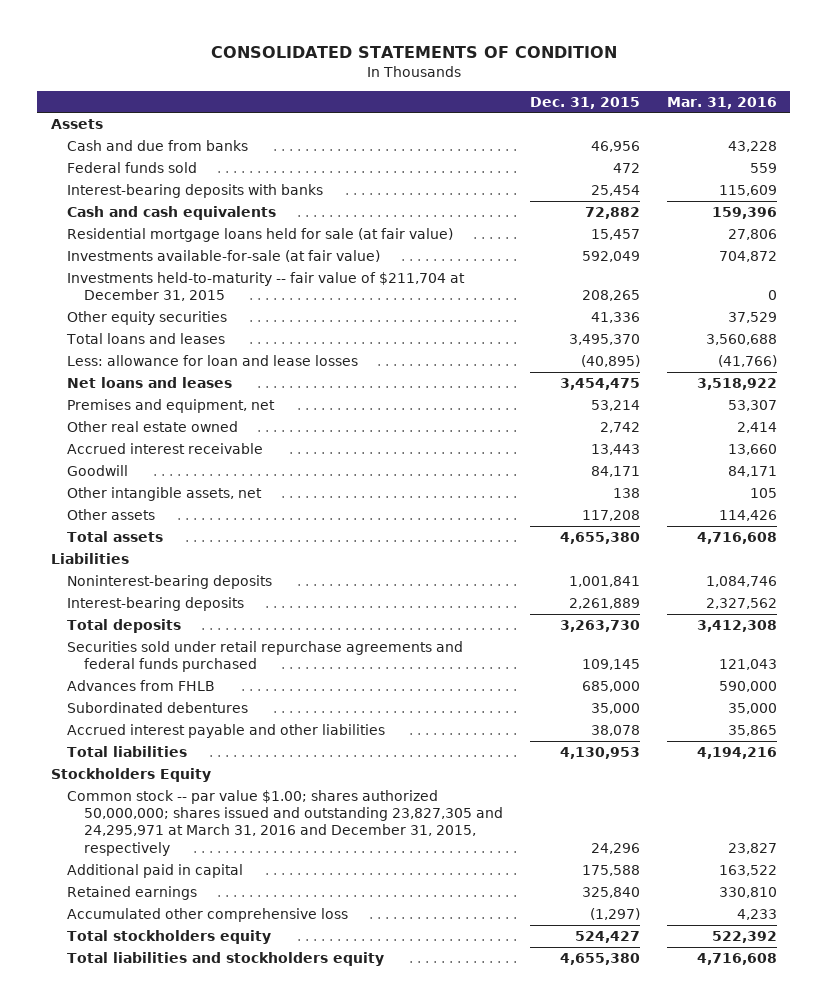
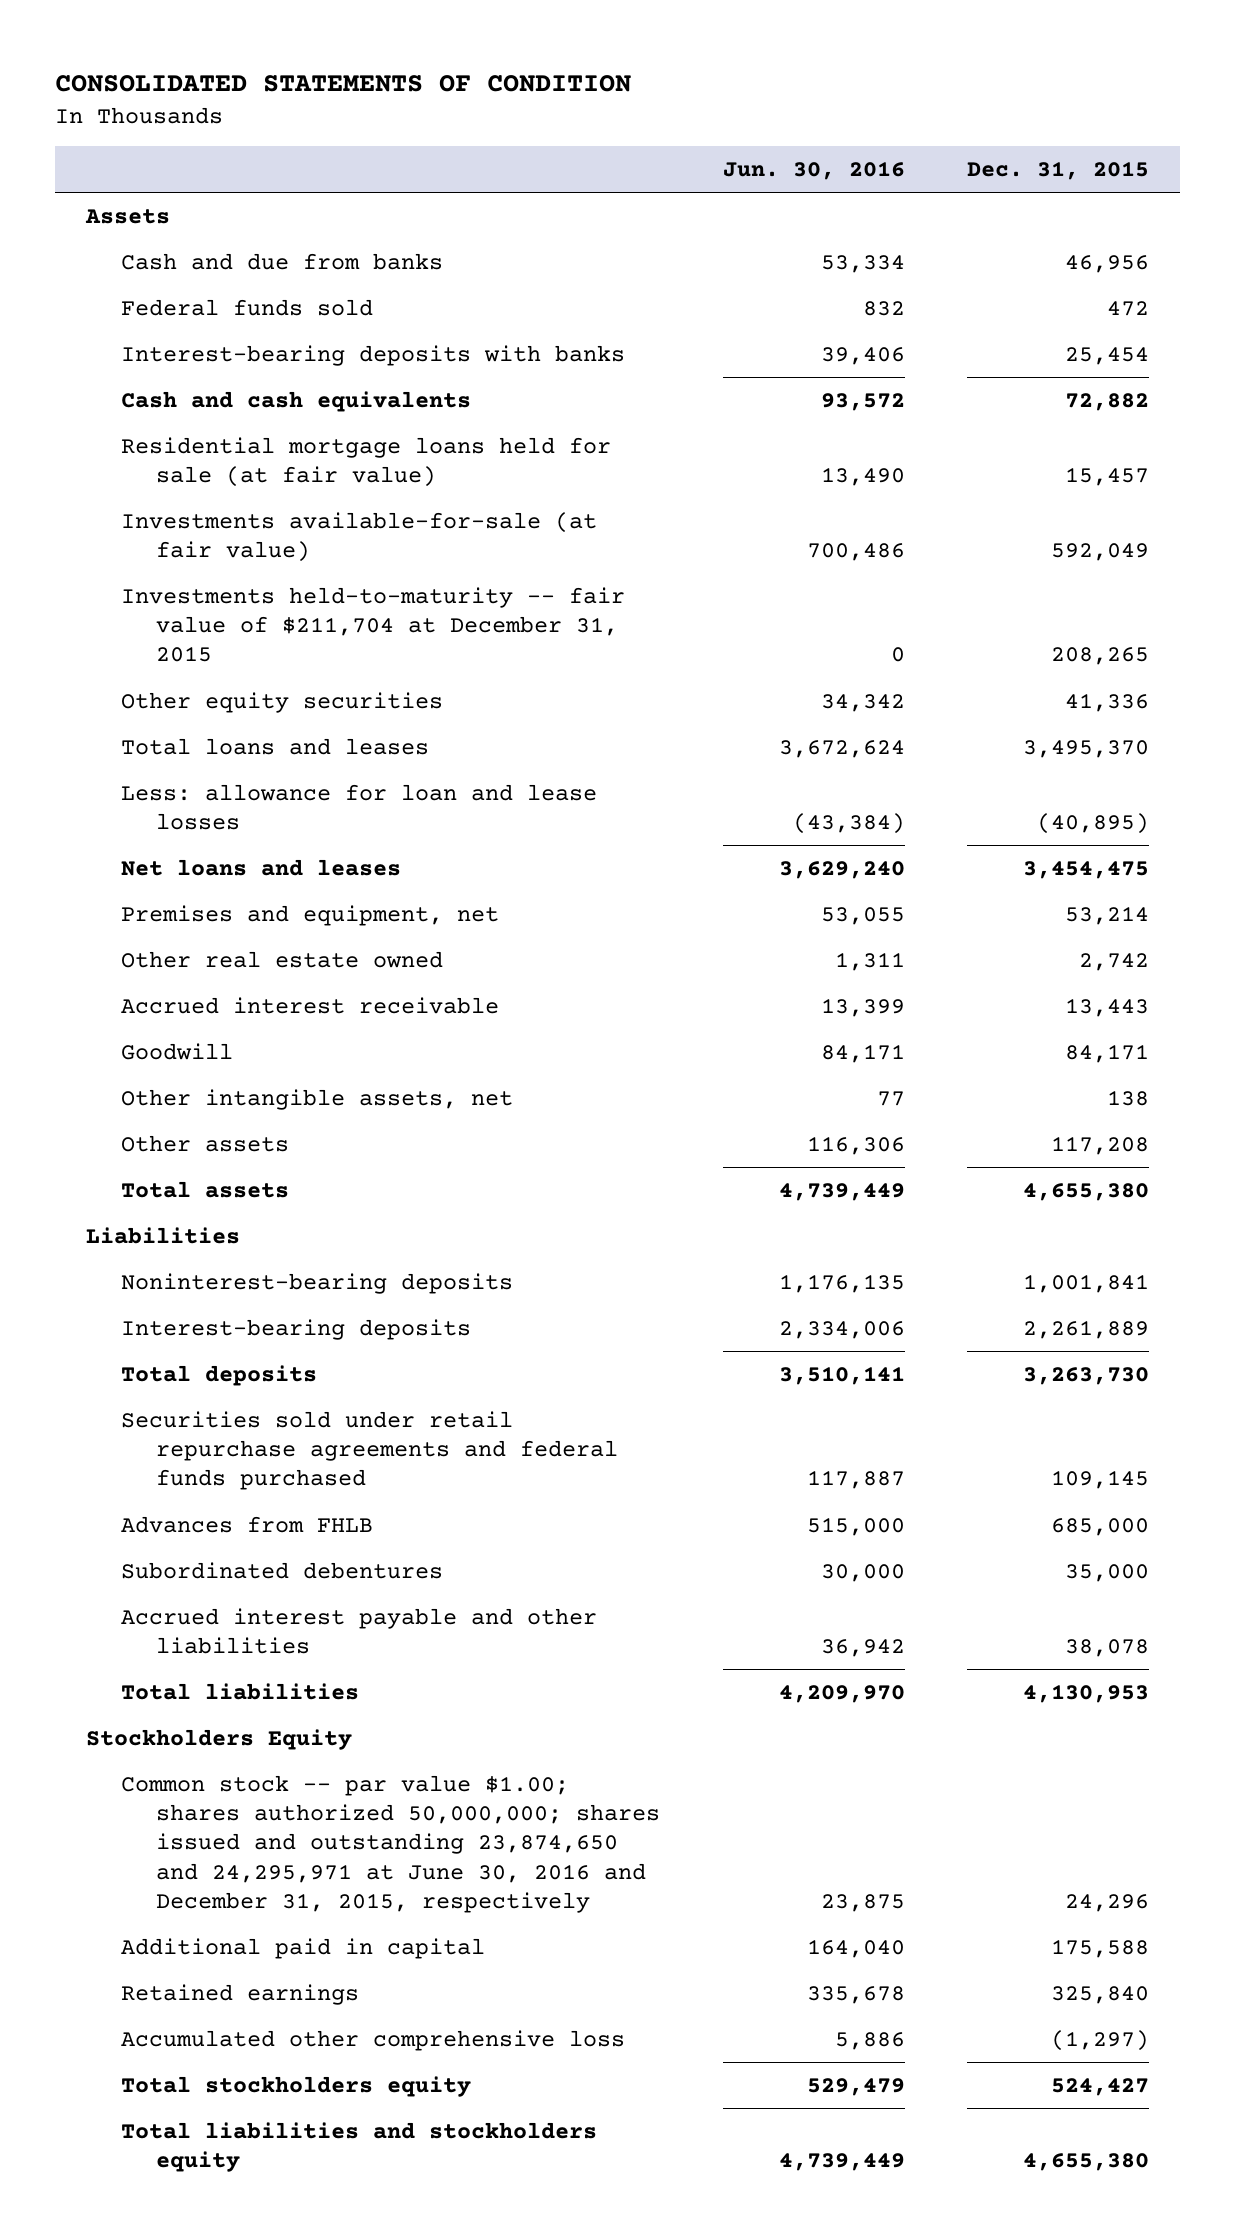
[666,96,777,109] Mar. 31, 2016 -> none
none -> [722,161,905,181] Jun. 30, 2016
[67,789,504,856] Common stock -- par value $1.00; shares authorized 50,000,000; shares issued and outstanding 23,827,305 and 24,295,971 at March 31, 2016 and December 31, 2015, respectively -> [121,1774,661,1913] Common stock -- par value $1.00; shares authorized 50,000,000; shares issued and outstanding 23,874,650 and 24,295,971 at June 30, 2016 and December 31, 2015, respectively

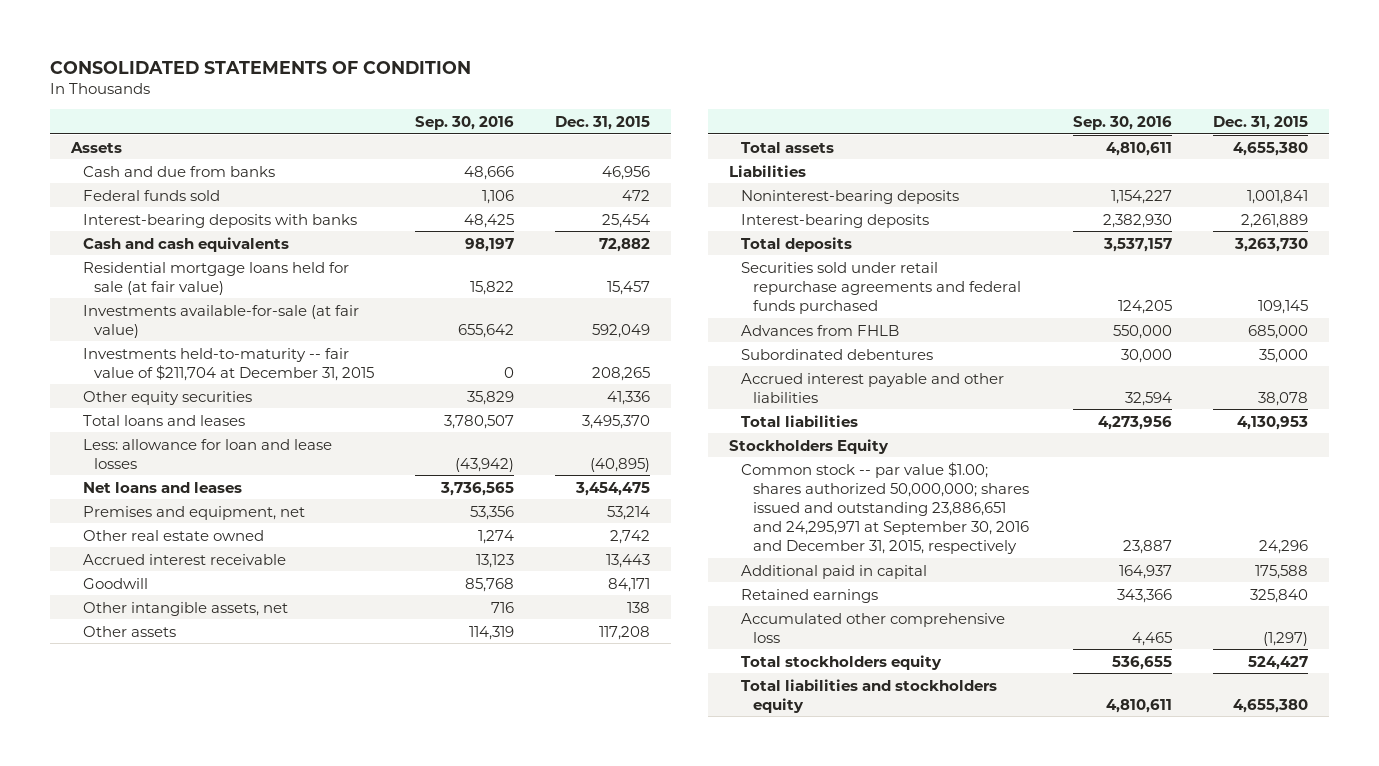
[722,161,905,181] Jun. 30, 2016 -> none
none -> [415,115,515,130] Sep. 30, 2016
[121,1774,661,1913] Common stock -- par value $1.00; shares authorized 50,000,000; shares issued and outstanding 23,874,650 and 24,295,971 at June 30, 2016 and December 31, 2015, respectively -> [740,461,1029,554] Common stock -- par value $1.00; shares authorized 50,000,000; shares issued and outstanding 23,886,651 and 24,295,971 at September 30, 2016 and December 31, 2015, respectively

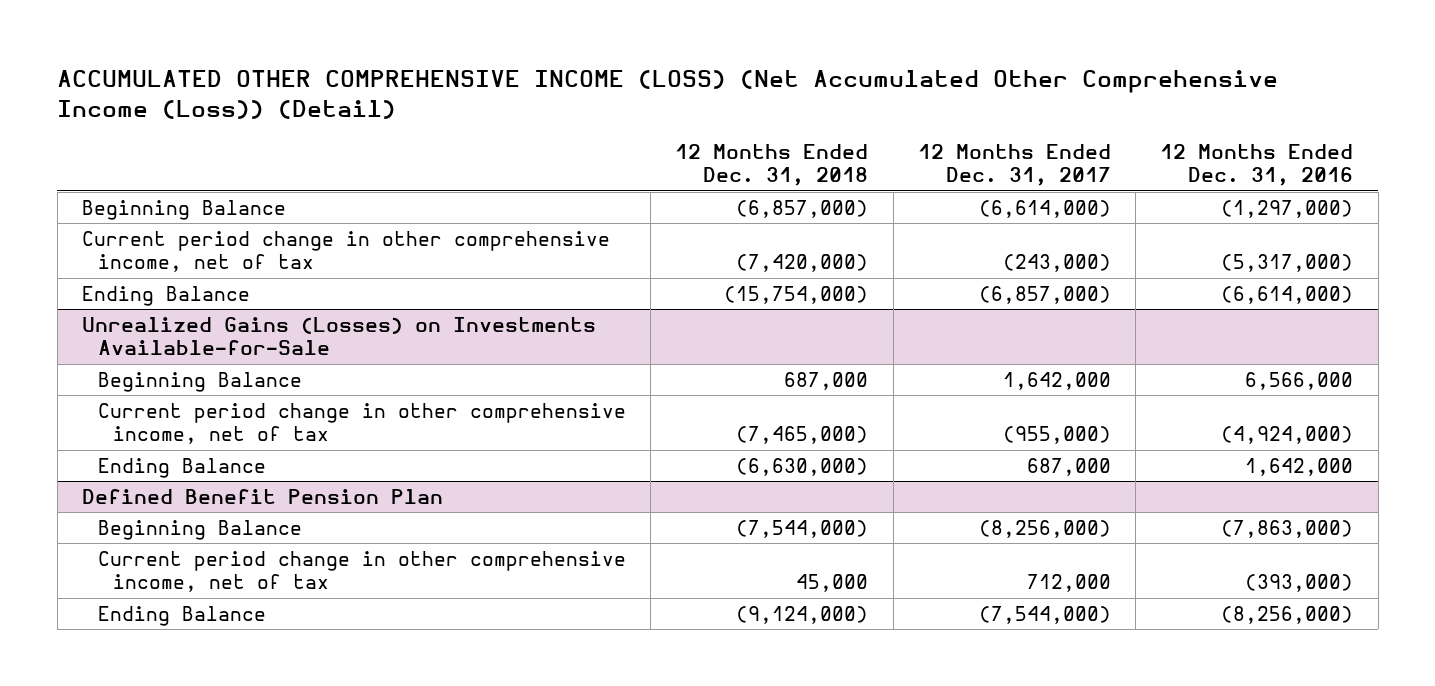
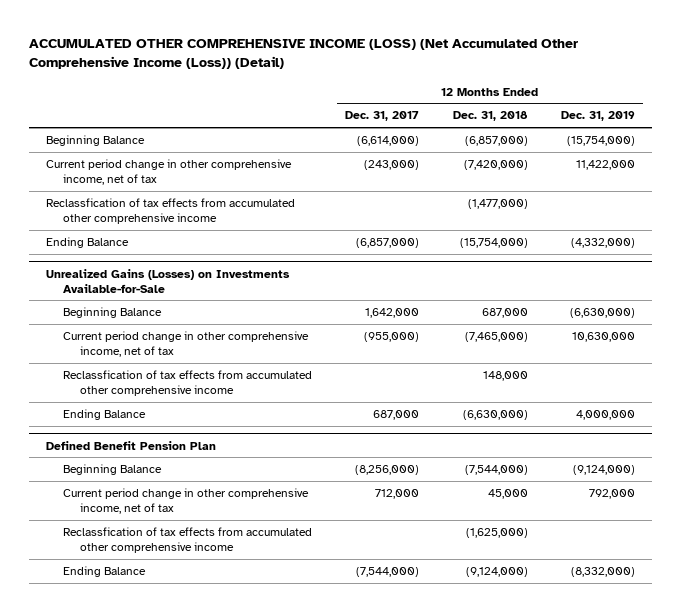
[1160,143,1354,187] 12 Months Ended Dec. 31, 2016 -> none
none -> [560,111,635,122] Dec. 31, 2019
none -> [45,198,295,225] Reclassfication of tax effects from accumulated other comprehensive income
none -> [62,370,312,397] Reclassfication of tax effects from accumulated other comprehensive income
none -> [62,527,312,554] Reclassfication of tax effects from accumulated other comprehensive income

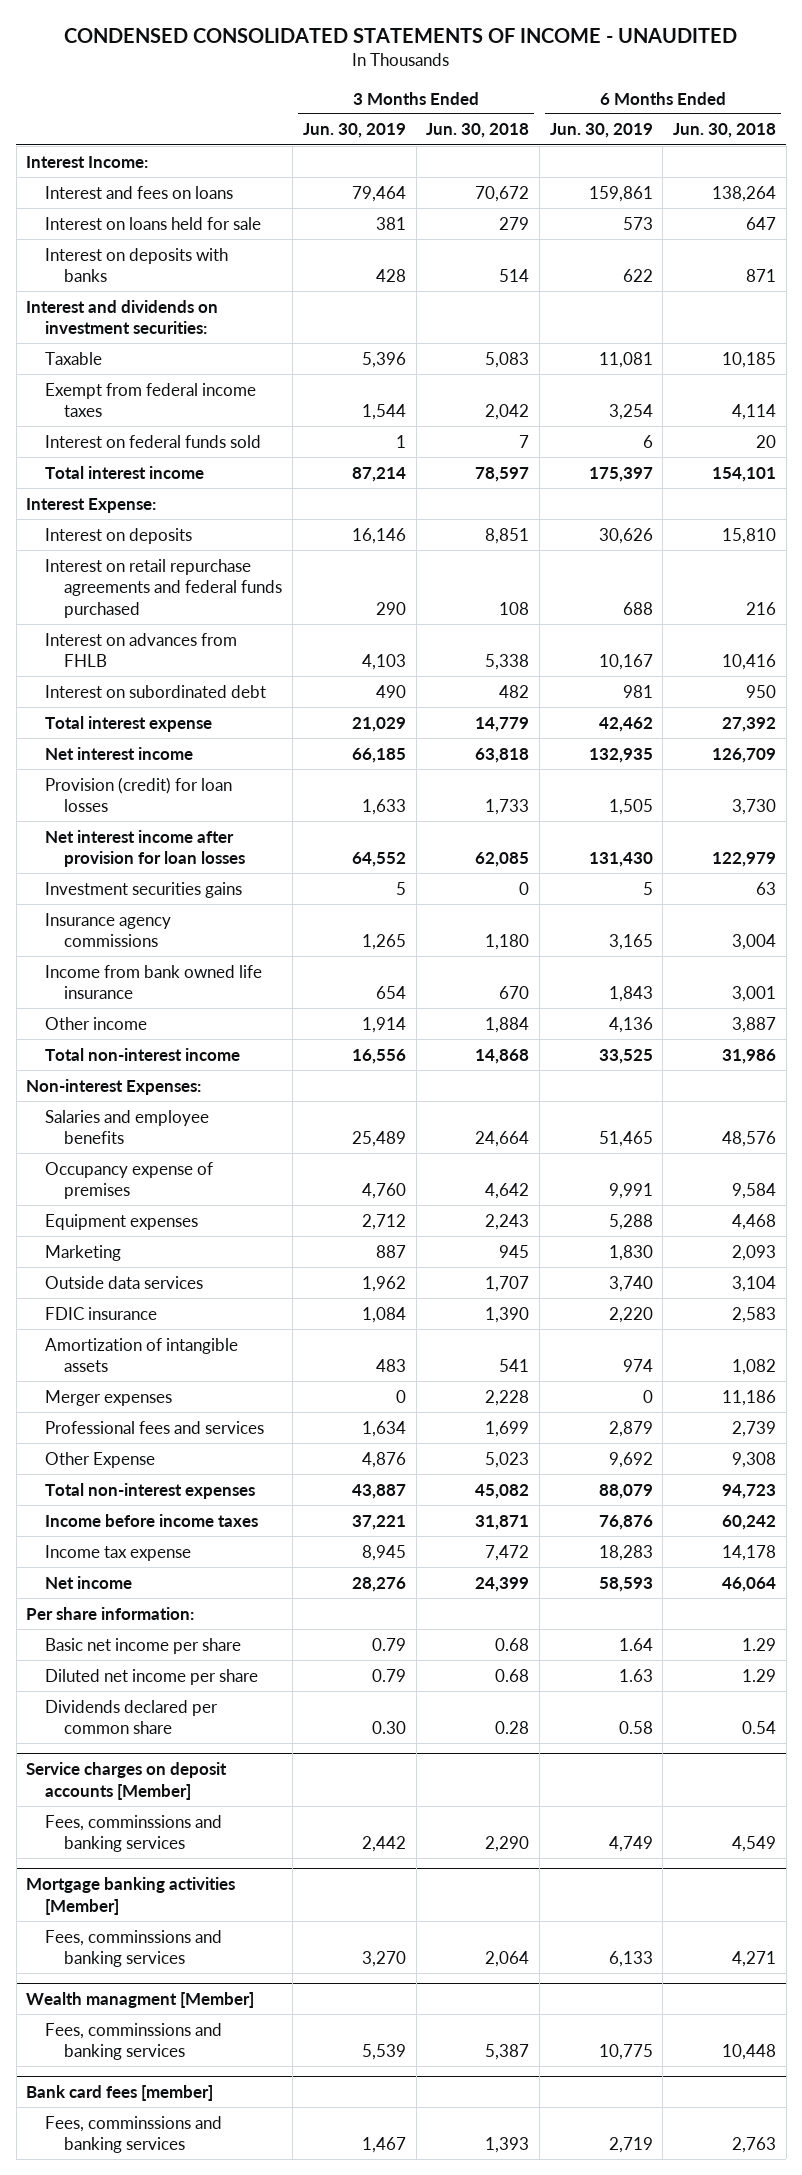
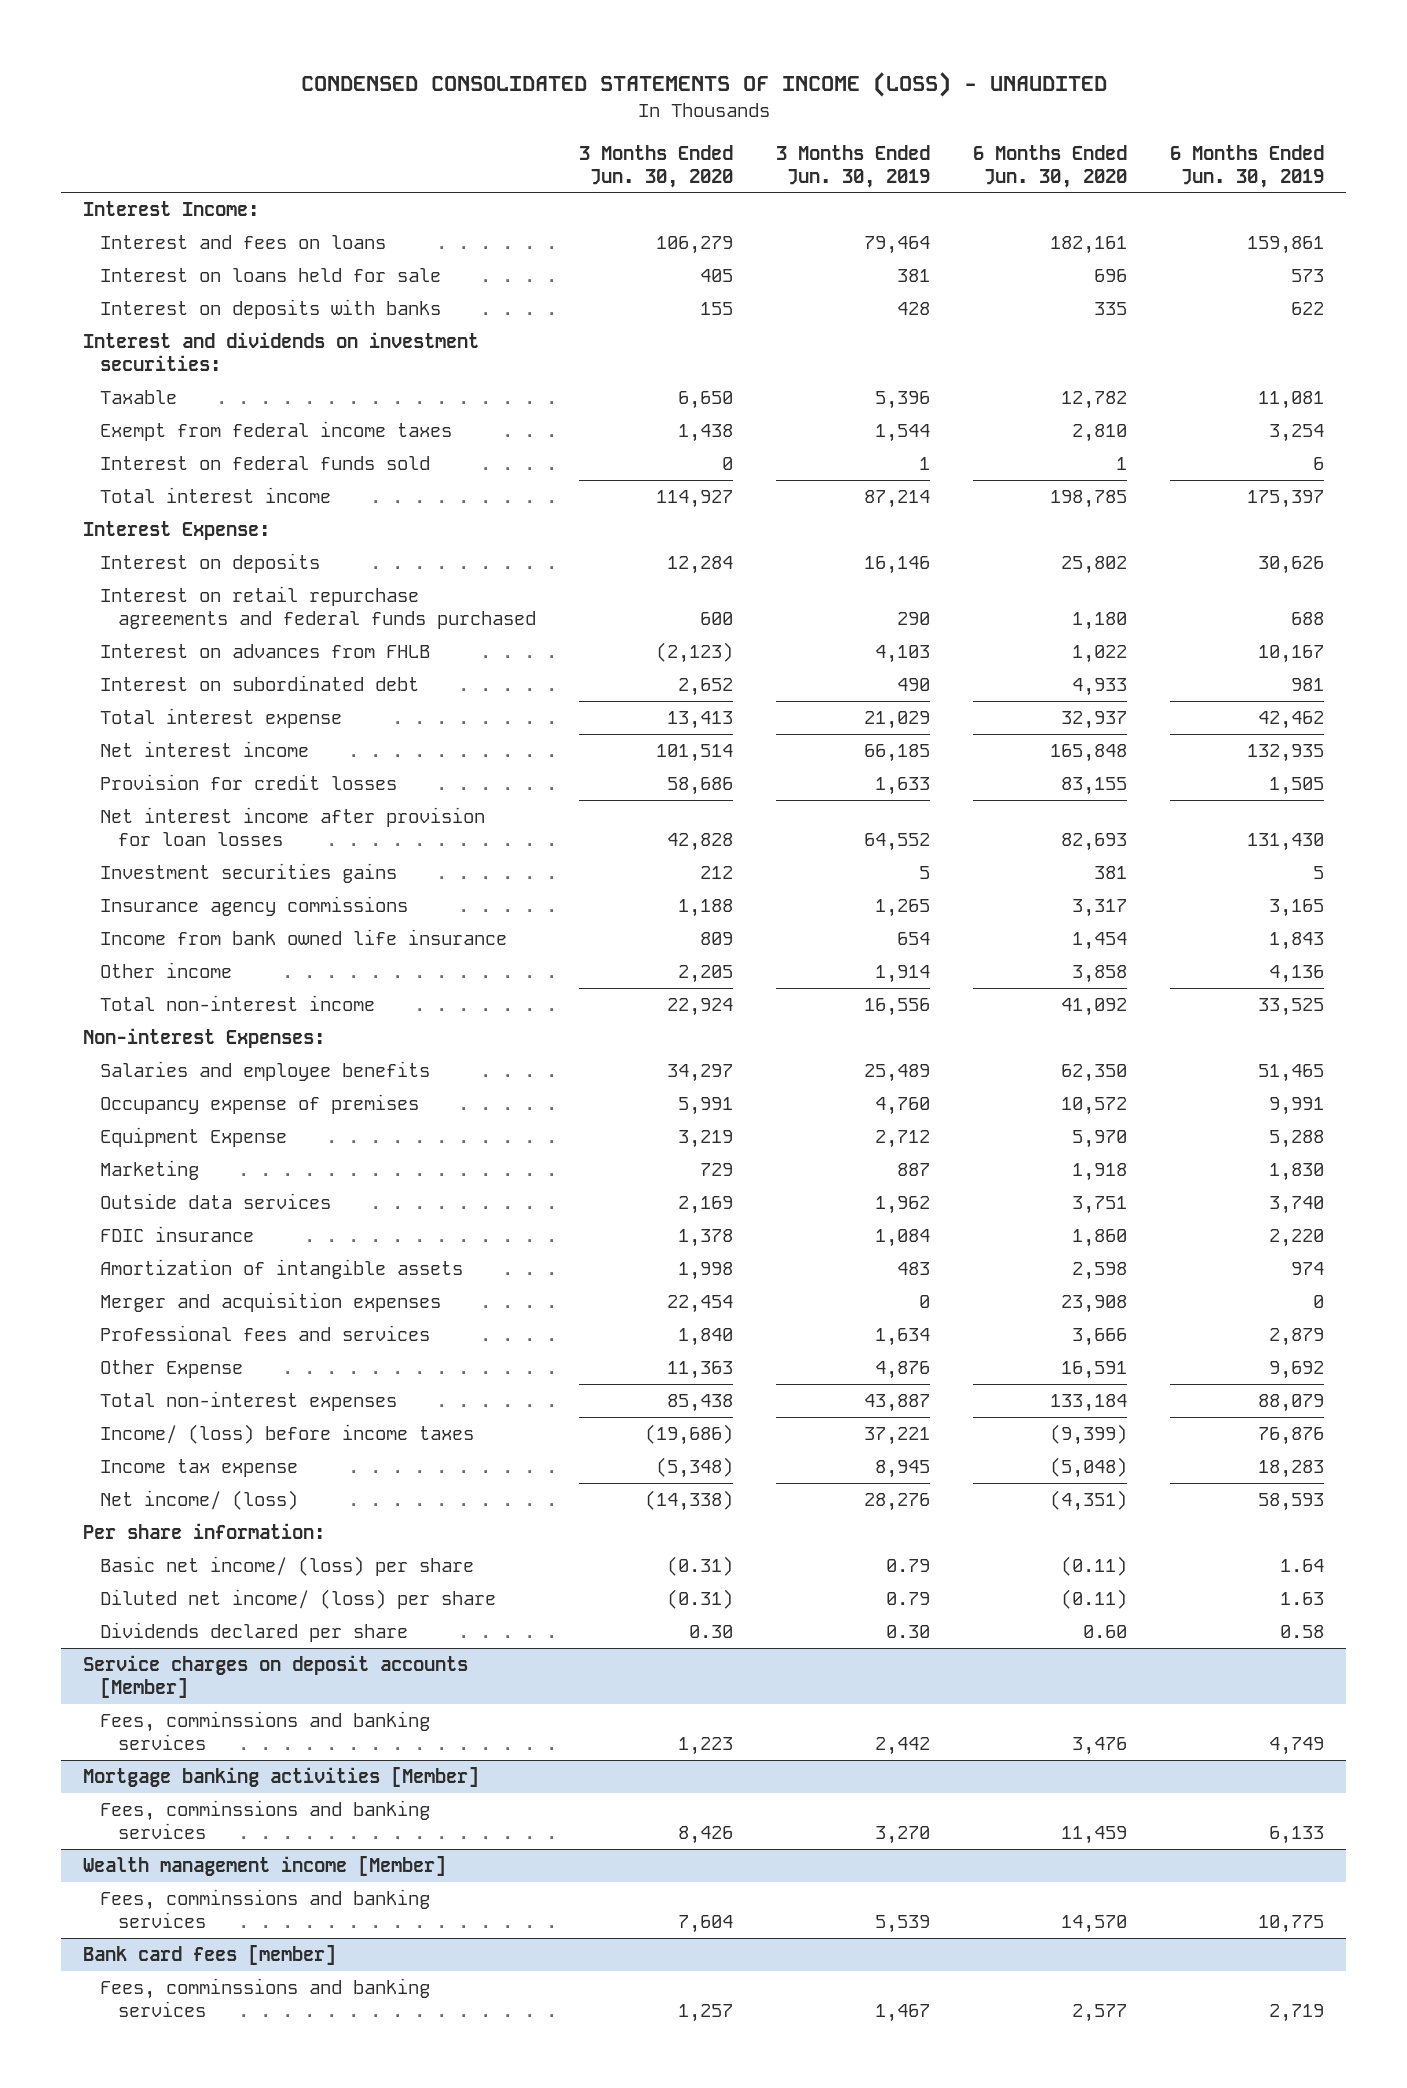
[64,27,738,43] CONDENSED CONSOLIDATED STATEMENTS OF INCOME - UNAUDITED -> [300,72,1107,98] CONDENSED CONSOLIDATED STATEMENTS OF INCOME (LOSS) - UNAUDITED
[426,123,530,139] Jun. 30, 2018 -> none
[673,123,777,139] Jun. 30, 2018 -> none
none -> [578,144,733,188] 3 Months Ended Jun. 30, 2020
none -> [973,144,1128,188] 6 Months Ended Jun. 30, 2020
[45,776,233,813] Provision (credit) for loan losses -> [100,774,398,791] Provision for credit losses
[45,1213,199,1230] Equipment expenses -> [100,1127,288,1148] Equipment Expense
[45,1389,173,1406] Merger expenses -> [100,1292,442,1313] Merger and acquisition expenses
[45,1513,259,1527] Income before income taxes -> [100,1424,475,1445] Income/ (loss) before income taxes
[45,1575,133,1589] Net income -> [100,1490,299,1511] Net income/ (loss)
[45,1637,242,1654] Basic net income per share -> [100,1556,475,1577] Basic net income/ (loss) per share
[45,1668,259,1685] Diluted net income per share -> [100,1589,497,1610] Diluted net income/ (loss) per share
[45,1699,219,1735] Dividends declared per common share -> [100,1622,409,1643] Dividends declared per share
[26,1992,255,2009] Wealth managment [Member] -> [82,1856,446,1877] Wealth management income [Member]

